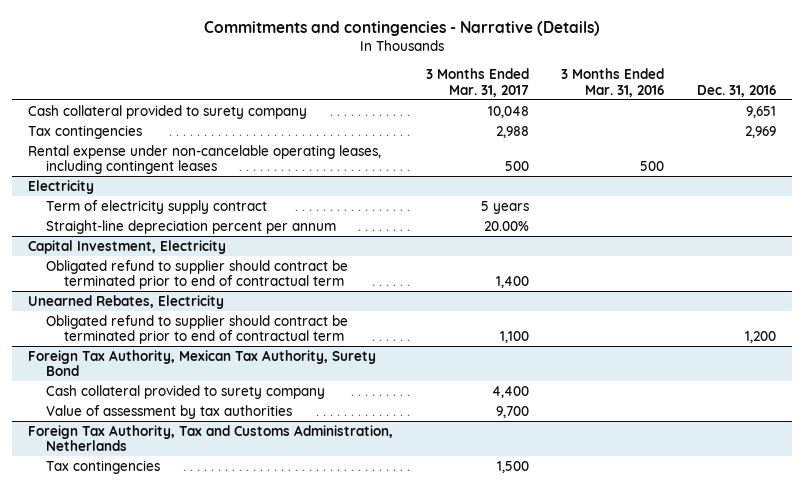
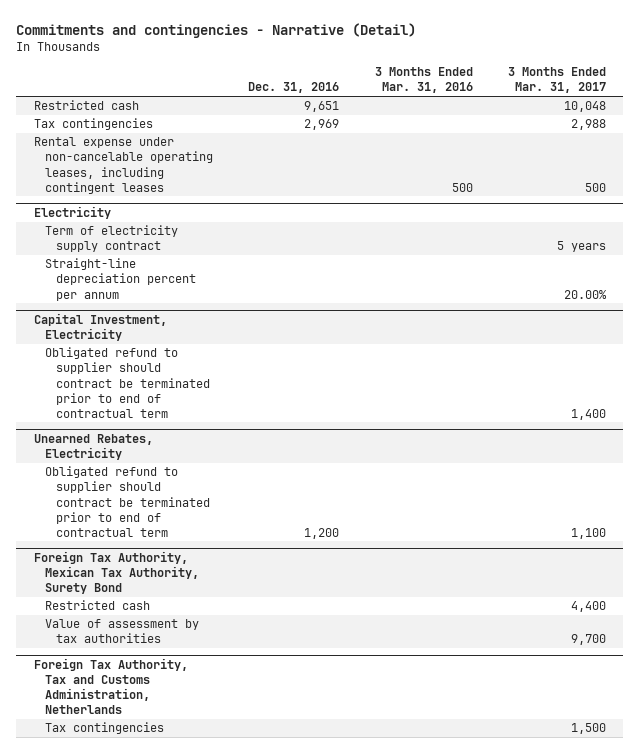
[204,20,601,36] Commitments and contingencies - Narrative (Details) -> [16,22,417,38] Commitments and contingencies - Narrative (Detail)
[28,104,308,119] Cash collateral provided to surety company -> [33,100,139,111] Restricted cash
[46,384,326,399] Cash collateral provided to surety company -> [45,600,151,611] Restricted cash

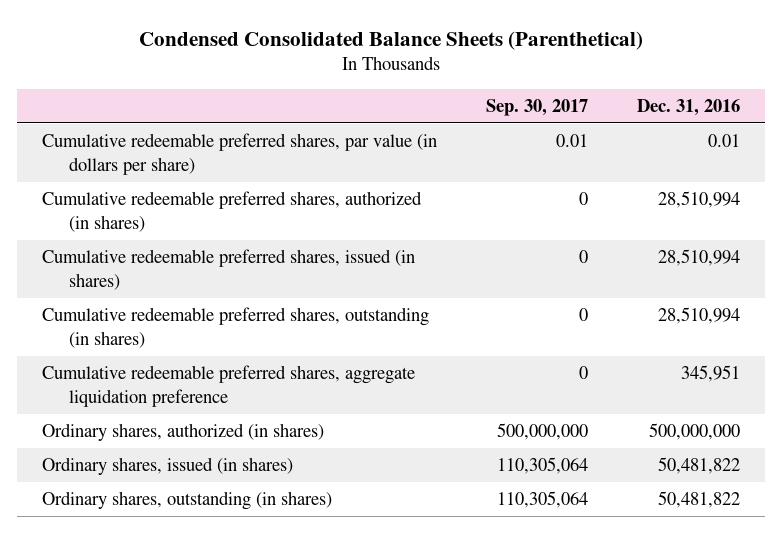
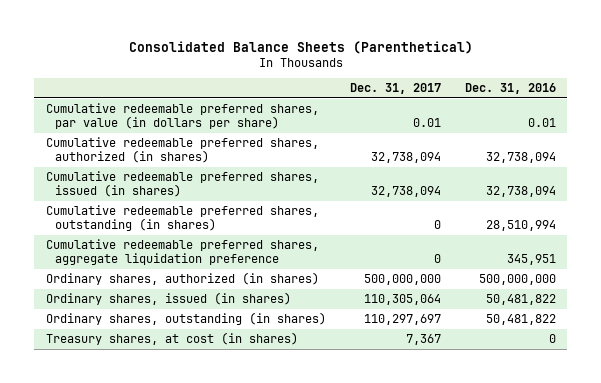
[139,30,644,50] Condensed Consolidated Balance Sheets (Parenthetical) -> [128,40,473,54] Consolidated Balance Sheets (Parenthetical)
[486,98,589,116] Sep. 30, 2017 -> none
none -> [349,83,441,95] Dec. 31, 2017
[658,191,741,209] 28,510,994 -> [485,152,556,164] 32,738,094
[658,249,741,267] 28,510,994 -> [485,186,556,198] 32,738,094
none -> [45,332,298,346] Treasury shares, at cost (in shares)

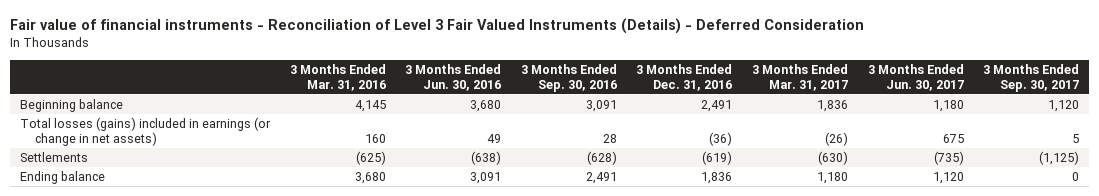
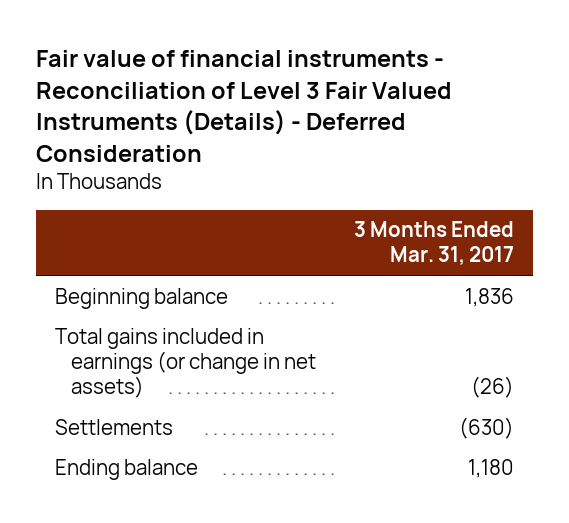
[289,63,386,91] 3 Months Ended Mar. 31, 2016 -> none
[405,63,502,91] 3 Months Ended Jun. 30, 2016 -> none
[520,63,617,92] 3 Months Ended Sep. 30, 2016 -> none
[636,63,733,91] 3 Months Ended Dec. 31, 2016 -> none
[867,63,964,91] 3 Months Ended Jun. 30, 2017 -> none
[983,63,1080,92] 3 Months Ended Sep. 30, 2017 -> none
[20,116,272,146] Total losses (gains) included in earnings (or change in net assets) -> [54,327,317,398] Total gains included in earnings (or change in net assets)

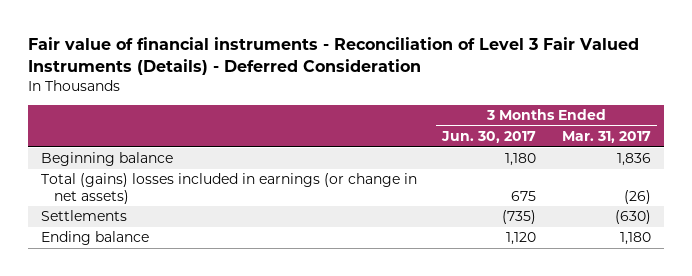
none -> [441,131,537,144] Jun. 30, 2017
[54,327,317,398] Total gains included in earnings (or change in net assets) -> [40,173,417,204] Total (gains) losses included in earnings (or change in net assets)

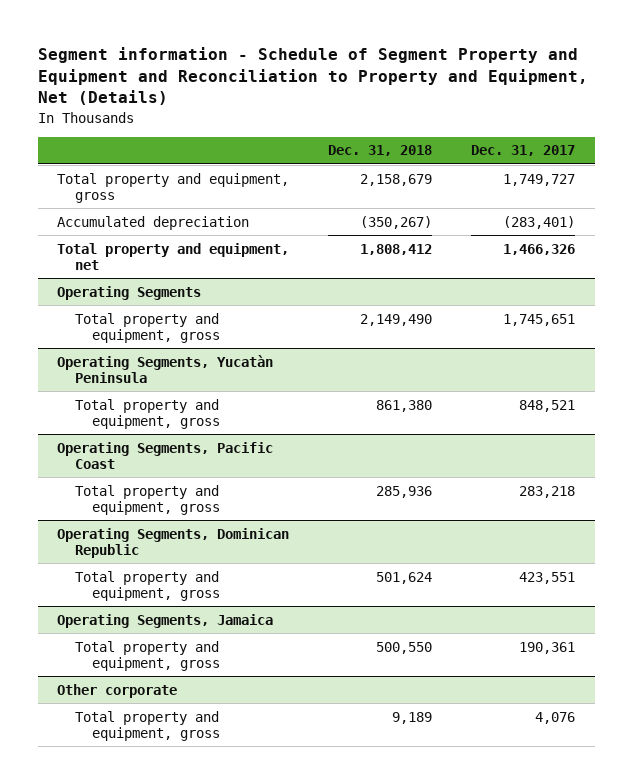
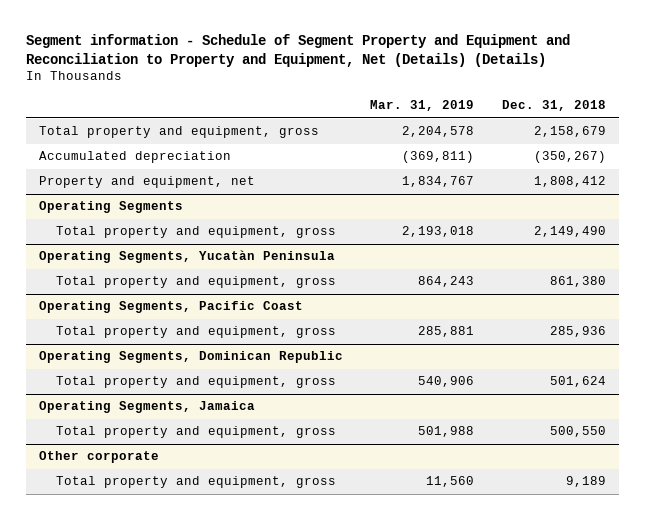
[37,46,588,106] Segment information - Schedule of Segment Property and Equipment and Reconciliation to Property and Equipment, Net (Details) -> [25,33,570,67] Segment information - Schedule of Segment Property and Equipment and Reconciliation to Property and Equipment, Net (Details) (Details)
[471,145,576,157] Dec. 31, 2017 -> none
none -> [370,100,475,112] Mar. 31, 2019
[57,242,290,270] Total property and equipment, net -> [39,176,256,189] Property and equipment, net

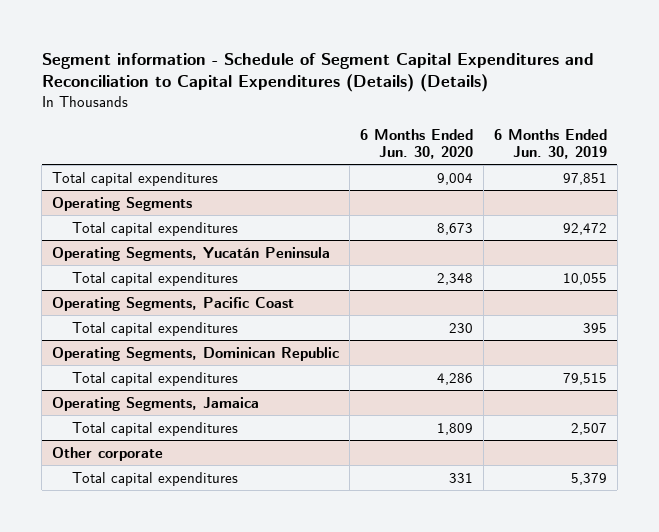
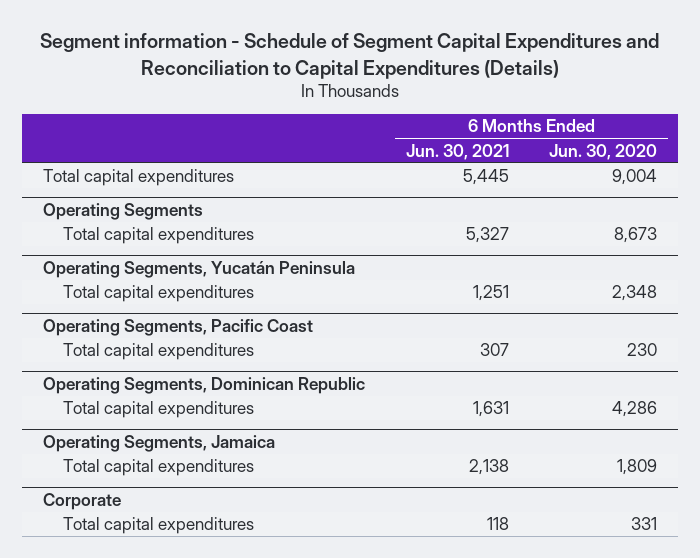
[41,52,594,93] Segment information - Schedule of Segment Capital Expenditures and Reconciliation to Capital Expenditures (Details) (Details) -> [40,33,660,79] Segment information - Schedule of Segment Capital Expenditures and Reconciliation to Capital Expenditures (Details)
[493,128,607,159] 6 Months Ended Jun. 30, 2019 -> none
none -> [405,143,509,160] Jun. 30, 2021
[52,446,164,461] Other corporate -> [42,493,121,511] Corporate

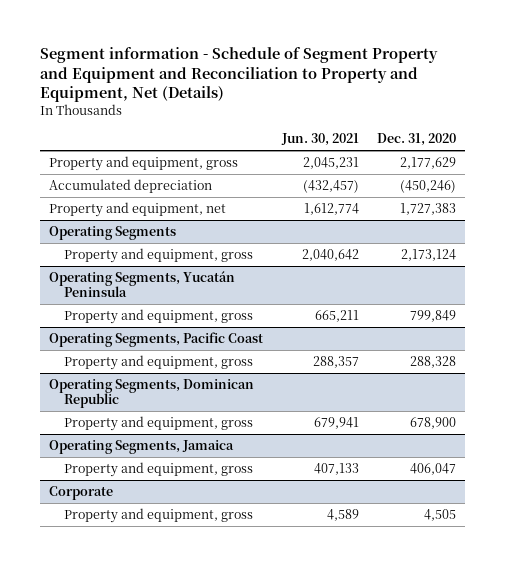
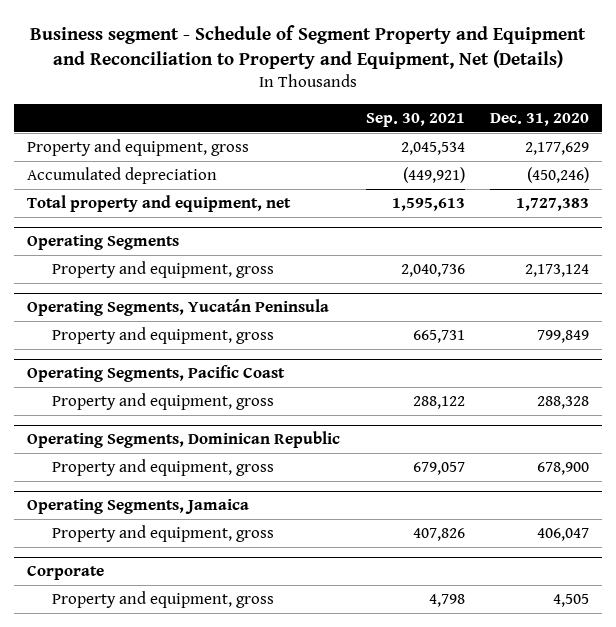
[40,47,439,103] Segment information - Schedule of Segment Property and Equipment and Reconciliation to Property and Equipment, Net (Details) -> [30,24,587,70] Business segment - Schedule of Segment Property and Equipment and Reconciliation to Property and Equipment, Net (Details)
[280,133,359,147] Jun. 30, 2021 -> none
none -> [365,113,465,128] Sep. 30, 2021
[49,201,227,217] Property and equipment, net -> [26,195,291,213] Total property and equipment, net

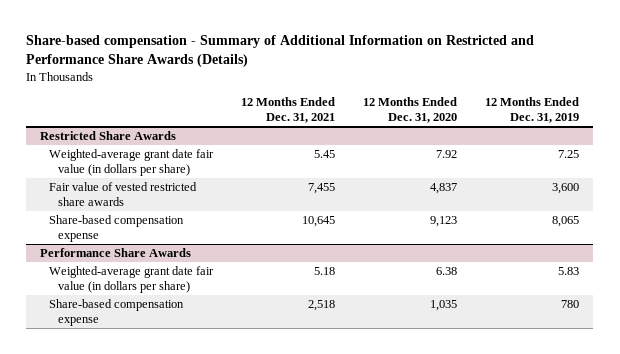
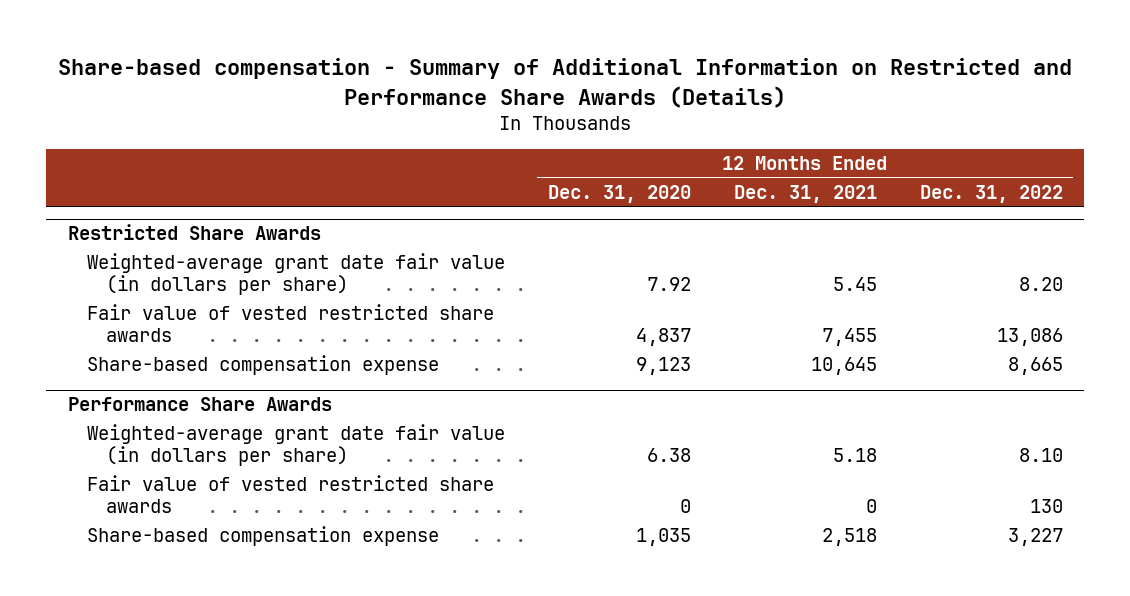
[485,97,580,124] 12 Months Ended Dec. 31, 2019 -> none
none -> [919,185,1063,204] Dec. 31, 2022
none -> [86,475,494,514] Fair value of vested restricted share awards

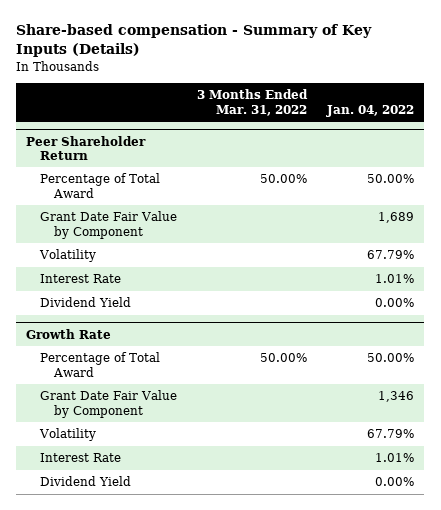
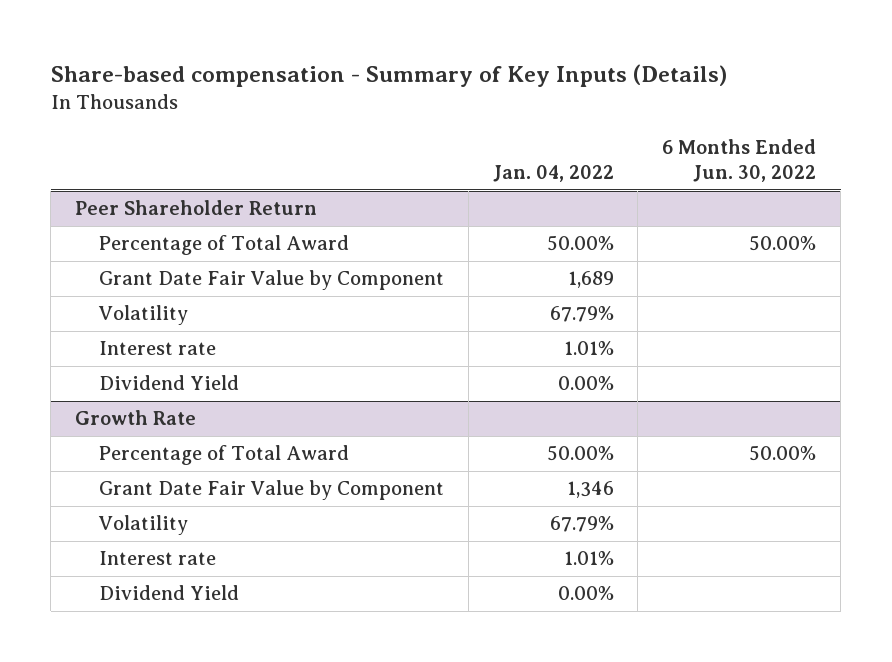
[197,89,309,116] 3 Months Ended Mar. 31, 2022 -> none
none -> [662,138,817,183] 6 Months Ended Jun. 30, 2022
[40,274,122,284] Interest Rate -> [98,341,216,356] Interest rate
[40,453,122,463] Interest Rate -> [98,551,216,566] Interest rate

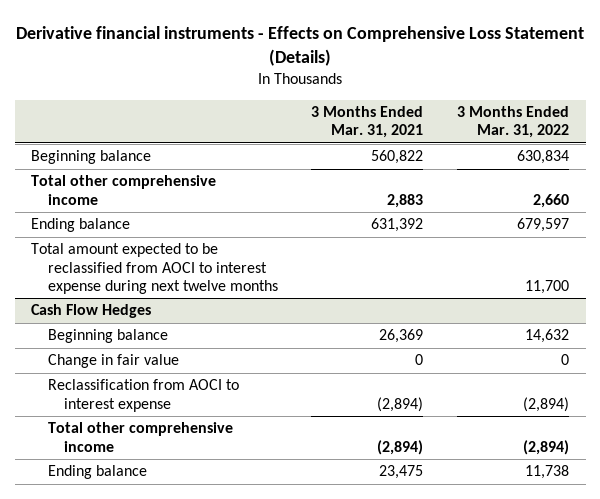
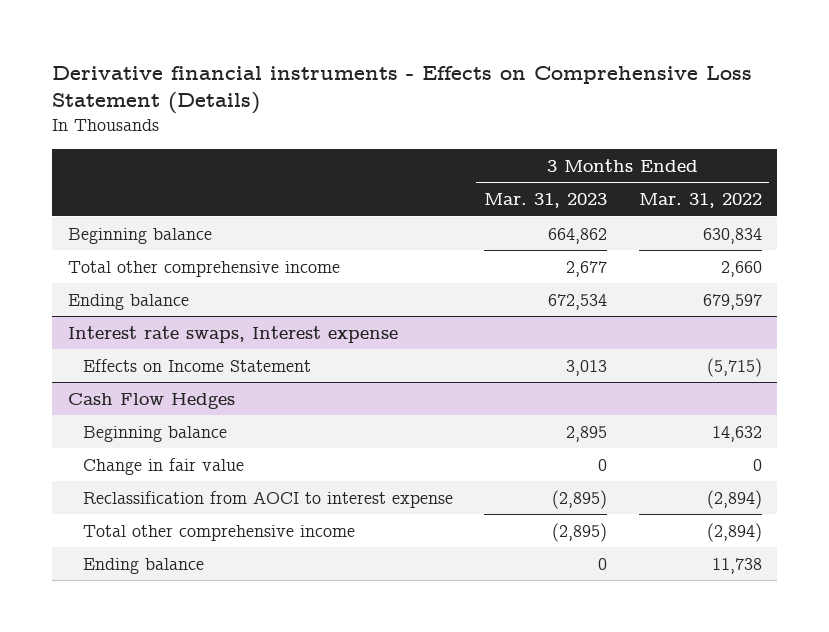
[311,106,424,139] 3 Months Ended Mar. 31, 2021 -> none
none -> [484,193,608,209] Mar. 31, 2023
[31,243,278,295] Total amount expected to be reclassified from AOCI to interest expense during next twelve months -> none
none -> [67,325,398,343] Interest rate swaps, Interest expense
none -> [82,358,311,372] Effects on Income Statement

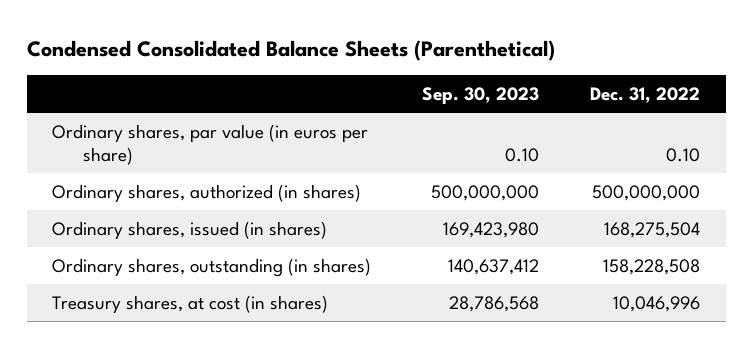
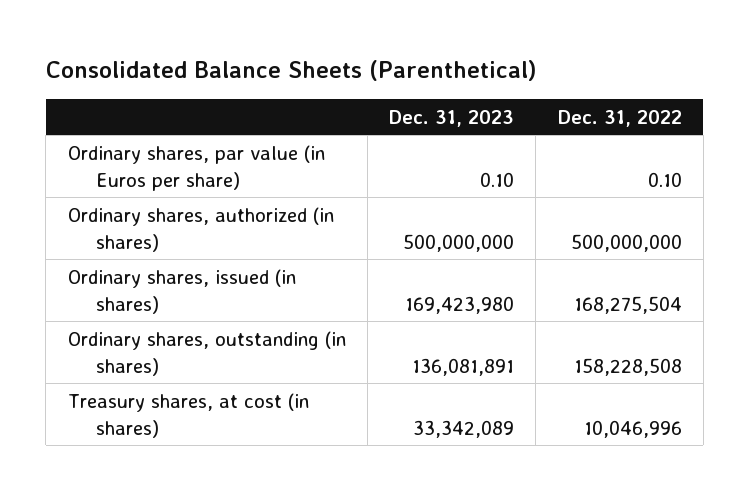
[26,40,555,62] Condensed Consolidated Balance Sheets (Parenthetical) -> [45,60,537,82] Consolidated Balance Sheets (Parenthetical)
[422,87,540,105] Sep. 30, 2023 -> none
none -> [389,109,515,127] Dec. 31, 2023
[52,123,369,166] Ordinary shares, par value (in euros per share) -> [67,144,325,191] Ordinary shares, par value (in Euros per share)

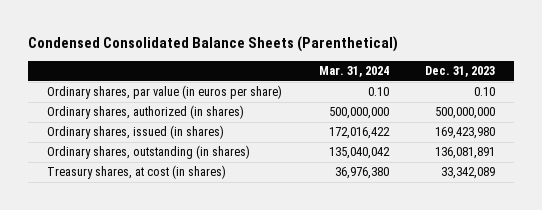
[45,60,537,82] Consolidated Balance Sheets (Parenthetical) -> [28,36,399,53] Condensed Consolidated Balance Sheets (Parenthetical)
[557,109,682,127] Dec. 31, 2022 -> none
none -> [318,66,389,78] Mar. 31, 2024
[67,144,325,191] Ordinary shares, par value (in Euros per share) -> [46,85,282,100] Ordinary shares, par value (in euros per share)

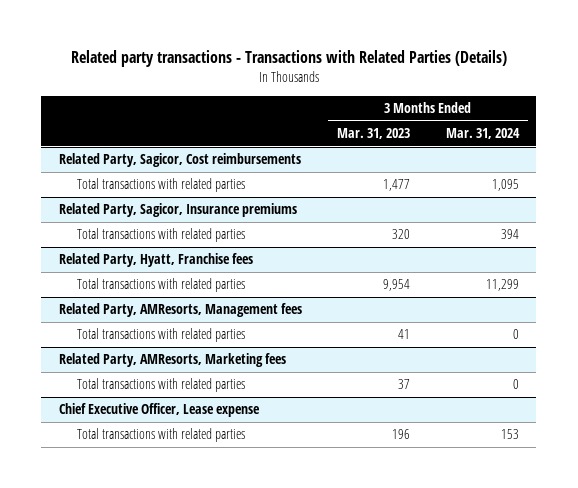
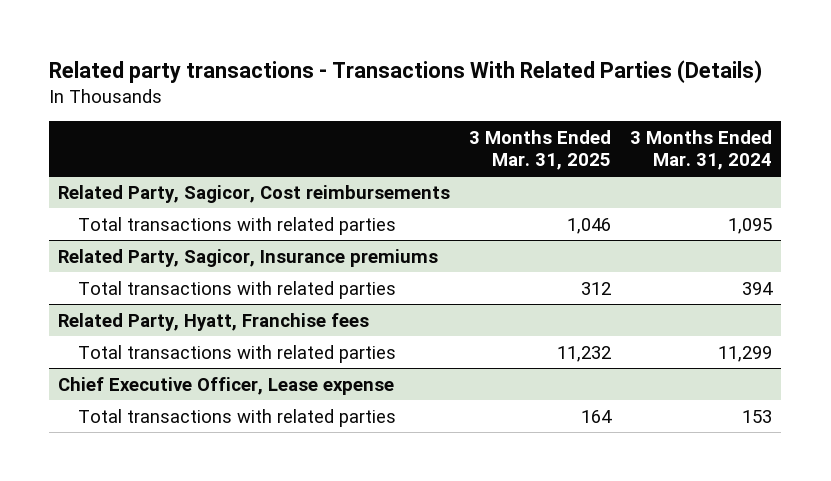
[70,49,507,67] Related party transactions - Transactions with Related Parties (Details) -> [49,59,763,83] Related party transactions - Transactions With Related Parties (Details)
[337,127,411,139] Mar. 31, 2023 -> none
none -> [469,129,612,170] 3 Months Ended Mar. 31, 2025
[58,303,302,318] Related Party, AMResorts, Management fees -> none
[77,328,246,343] Total transactions with related parties -> none
[58,353,286,368] Related Party, AMResorts, Marketing fees -> none
[77,378,246,393] Total transactions with related parties -> none

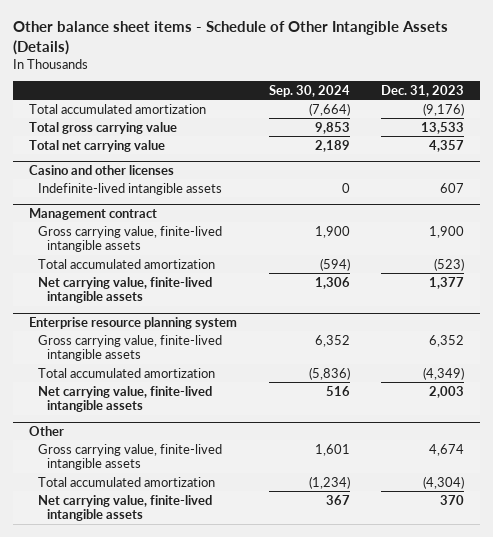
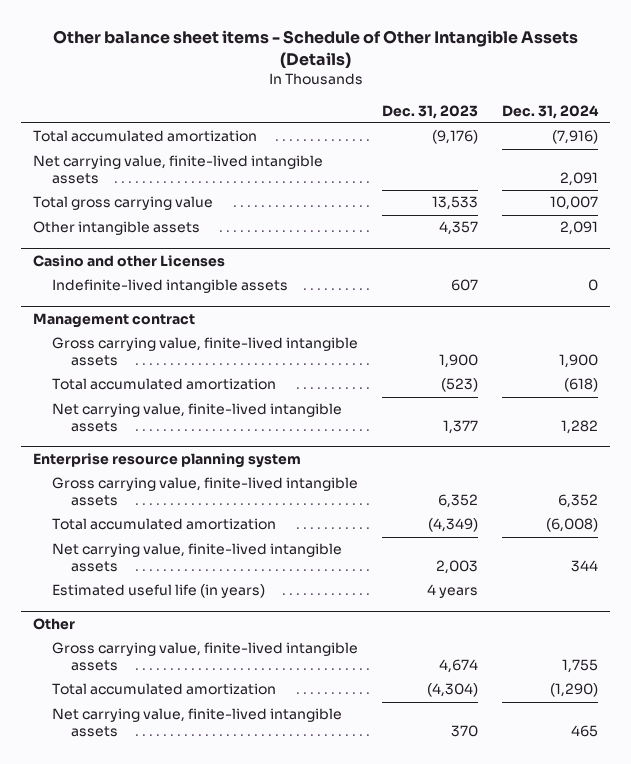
[268,84,350,97] Sep. 30, 2024 -> none
none -> [501,104,599,119] Dec. 31, 2024
none -> [33,155,324,184] Net carrying value, finite-lived intangible assets
[28,139,165,152] Total net carrying value -> [33,221,201,236] Other intangible assets
[28,164,174,175] Casino and other licenses -> [33,254,226,267] Casino and other Licenses
none -> [52,584,266,599] Estimated useful life (in years)

